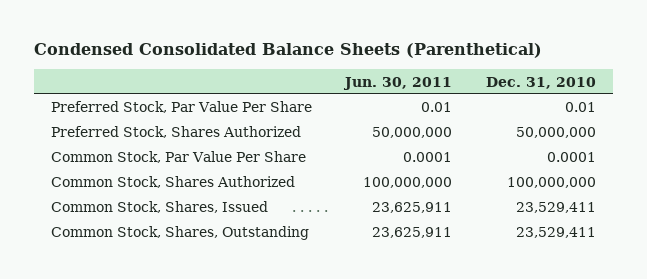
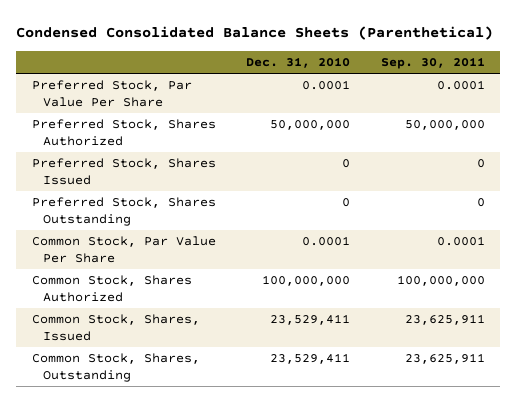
[343,76,453,90] Jun. 30, 2011 -> none
none -> [381,57,486,70] Sep. 30, 2011
[564,102,596,113] 0.01 -> [302,80,351,91] 0.0001
none -> [31,158,216,186] Preferred Stock, Shares Issued
none -> [31,197,216,227] Preferred Stock, Shares Outstanding

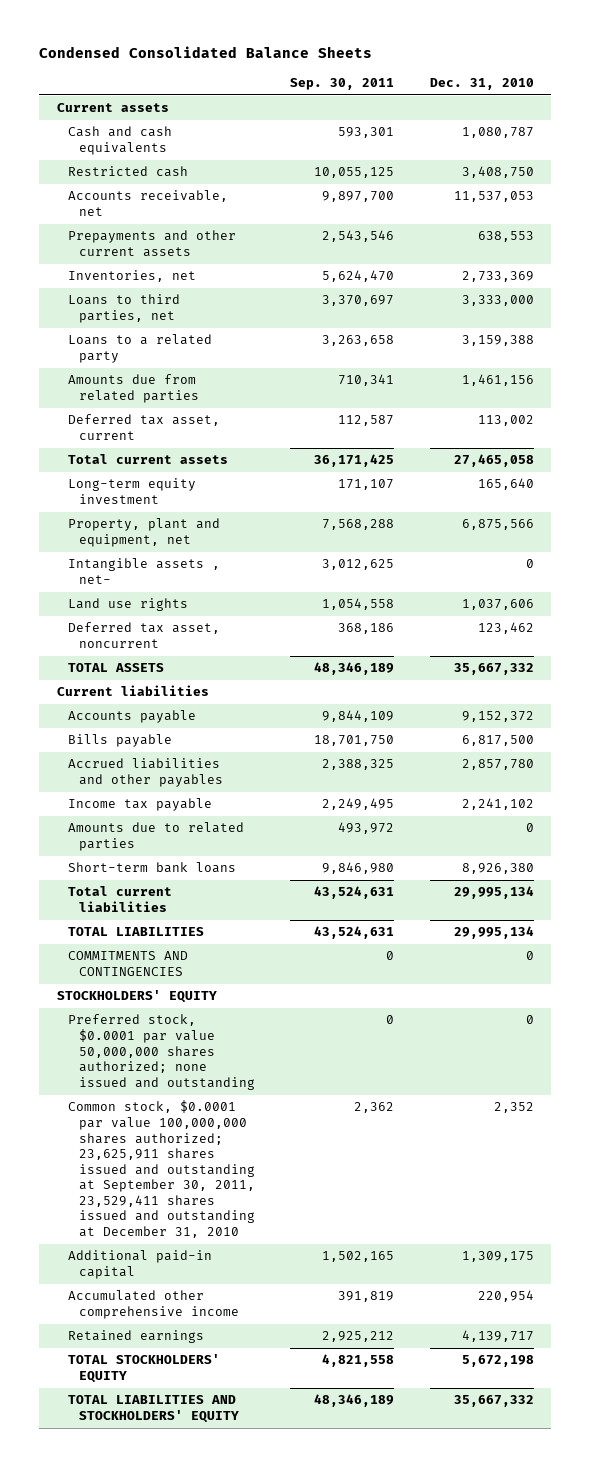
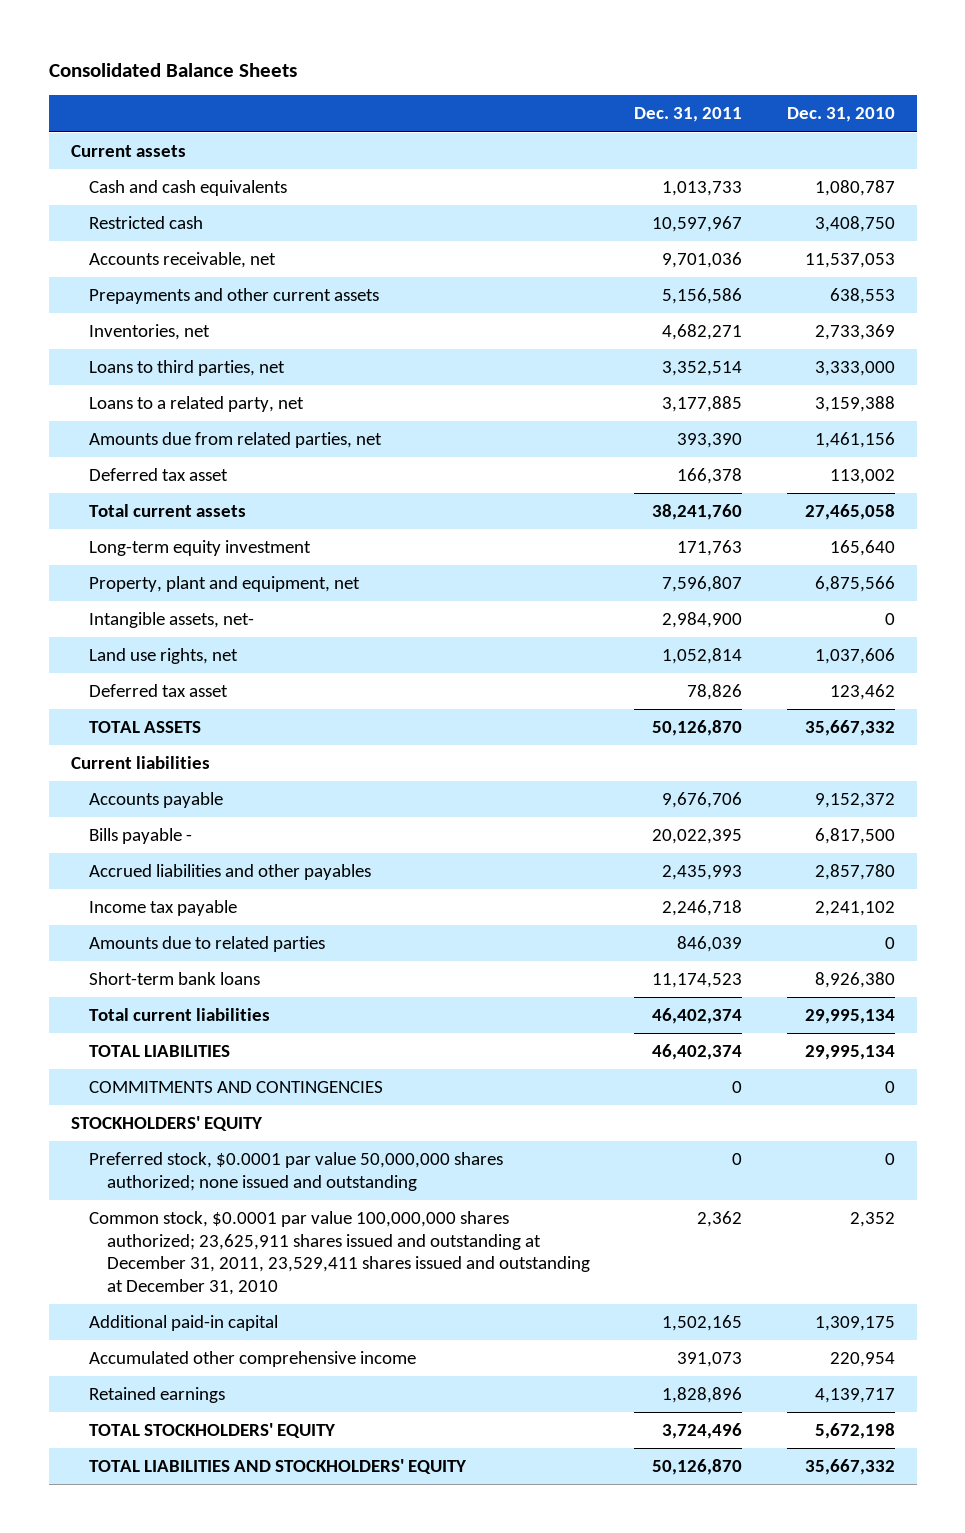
[39,46,373,59] Condensed Consolidated Balance Sheets -> [48,62,297,77] Consolidated Balance Sheets
[290,78,395,91] Sep. 30, 2011 -> none
none -> [634,107,743,123] Dec. 31, 2011
[67,334,212,364] Loans to a related party -> [88,396,304,413] Loans to a related party, net
[67,374,200,404] Amounts due from related parties -> [88,432,382,449] Amounts due from related parties, net
[67,414,220,441] Deferred tax asset, current -> [88,468,228,482] Deferred tax asset
[67,558,220,585] Intangible assets , net- -> [88,612,254,629] Intangible assets, net-
[67,598,188,612] Land use rights -> [88,648,238,665] Land use rights, net
[67,622,220,649] Deferred tax asset, noncurrent -> [88,684,228,698] Deferred tax asset
[67,734,172,748] Bills payable -> [88,828,192,845] Bills payable -
[67,1100,256,1239] Common stock, $0.0001 par value 100,000,000 shares authorized; 23,625,911 shares issued and outstanding at September 30, 2011, 23,529,411 shares issued and outstanding at December 31, 2010 -> [88,1211,591,1295] Common stock, $0.0001 par value 100,000,000 shares authorized; 23,625,911 shares issued and outstanding at December 31, 2011, 23,529,411 shares issued and outstanding at December 31, 2010

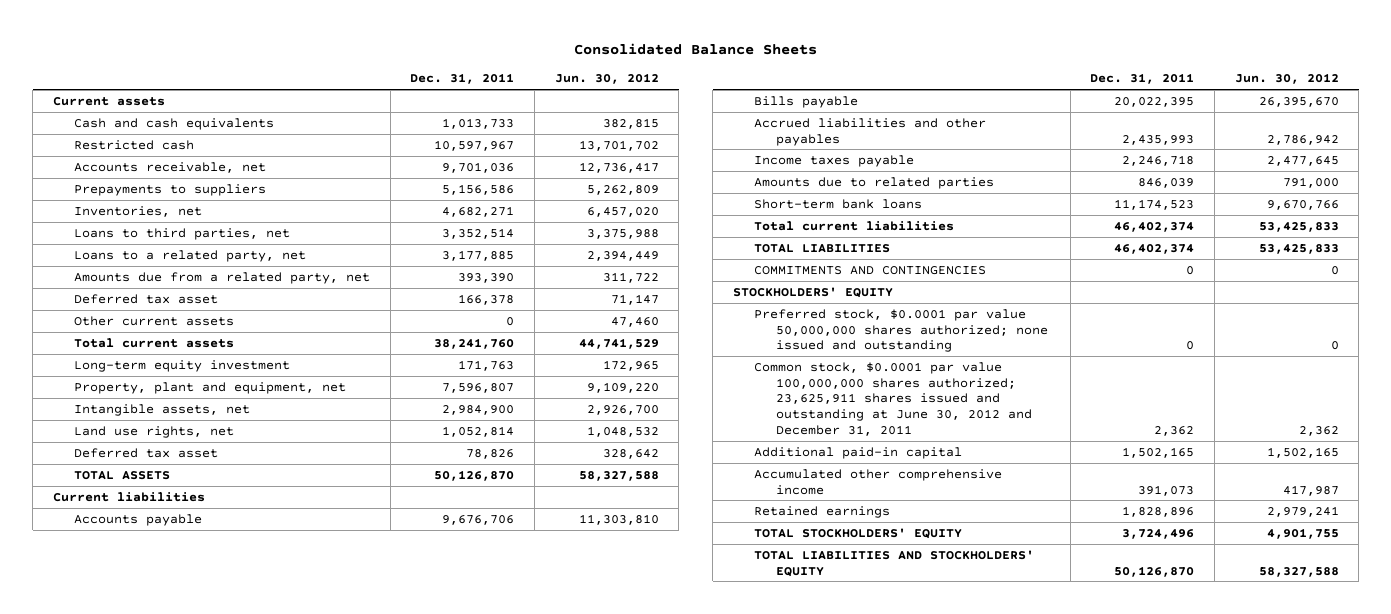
[786,107,895,123] Dec. 31, 2010 -> none
none -> [554,73,659,85] Jun. 30, 2012
[88,288,379,305] Prepayments and other current assets -> [74,183,267,196] Prepayments to suppliers
[88,432,382,449] Amounts due from related parties, net -> [74,271,371,284] Amounts due from a related party, net
none -> [74,315,235,326] Other current assets
[88,612,254,629] Intangible assets, net- -> [74,403,251,416] Intangible assets, net
[88,828,192,845] Bills payable - -> [754,95,859,108] Bills payable
[88,900,237,917] Income tax payable -> [754,154,915,167] Income taxes payable
[88,1211,591,1295] Common stock, $0.0001 par value 100,000,000 shares authorized; 23,625,911 shares issued and outstanding at December 31, 2011, 23,529,411 shares issued and outstanding at December 31, 2010 -> [754,361,1033,436] Common stock, $0.0001 par value 100,000,000 shares authorized; 23,625,911 shares issued and outstanding at June 30, 2012 and December 31, 2011

